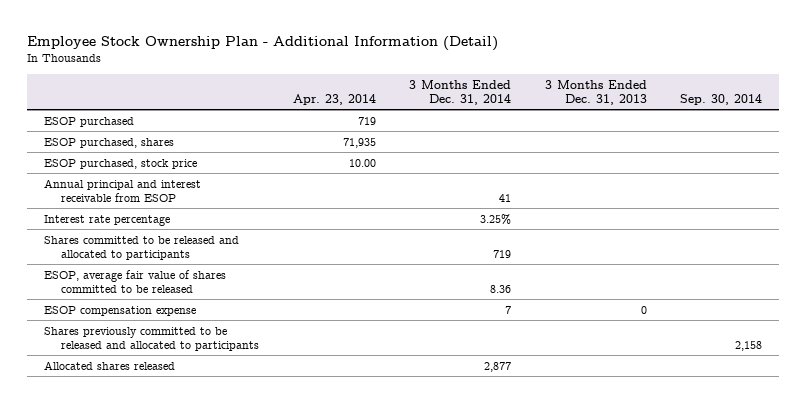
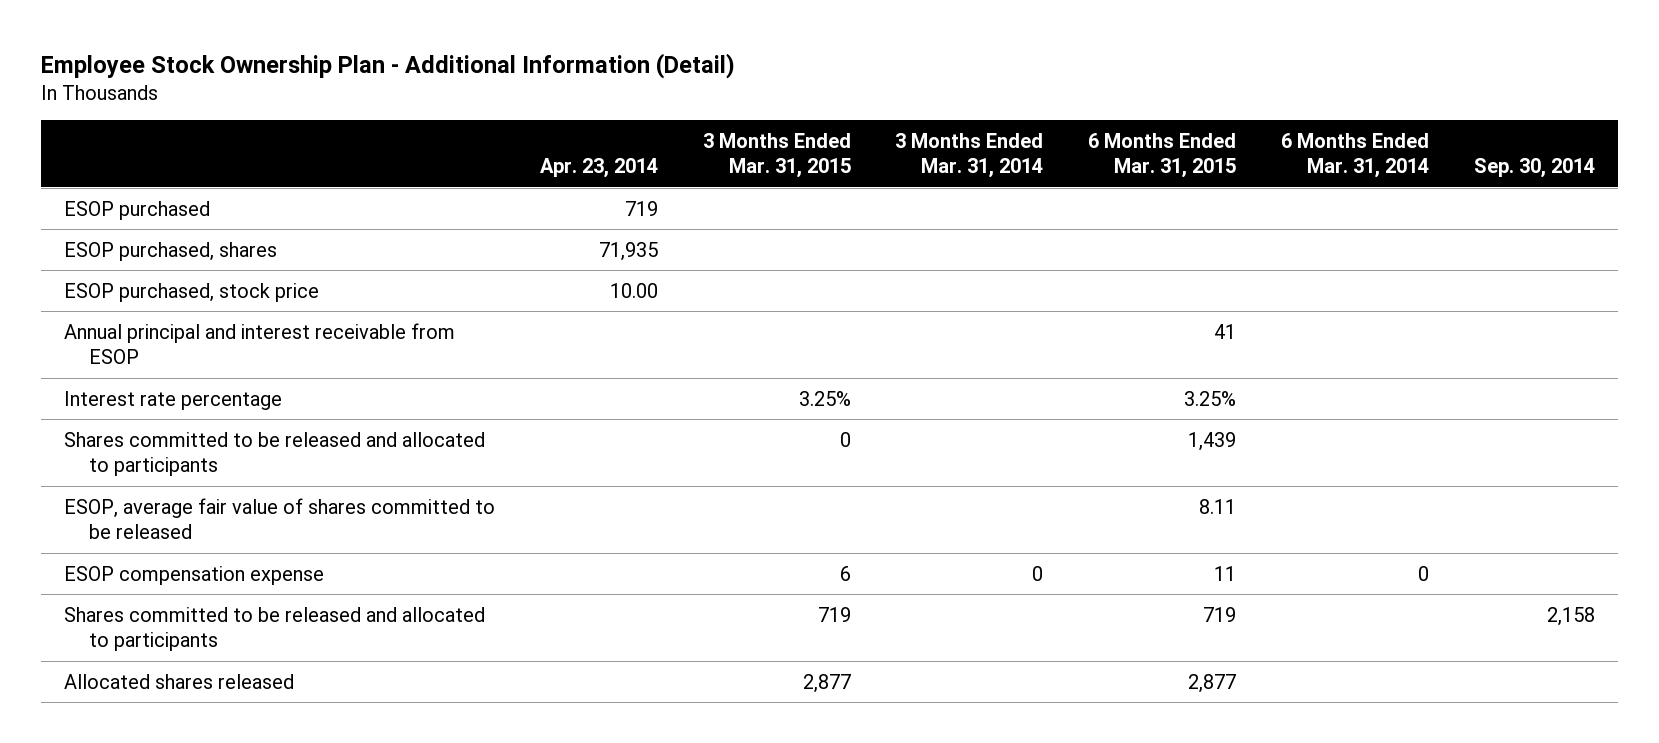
[409,79,512,105] 3 Months Ended Dec. 31, 2014 -> none
[544,79,647,105] 3 Months Ended Dec. 31, 2013 -> none
none -> [702,132,851,179] 3 Months Ended Mar. 31, 2015
none -> [895,132,1044,179] 3 Months Ended Mar. 31, 2014
none -> [1088,132,1237,179] 6 Months Ended Mar. 31, 2015
none -> [1281,132,1430,179] 6 Months Ended Mar. 31, 2014
[43,326,260,351] Shares previously committed to be released and allocated to participants -> [63,606,485,652] Shares committed to be released and allocated to participants

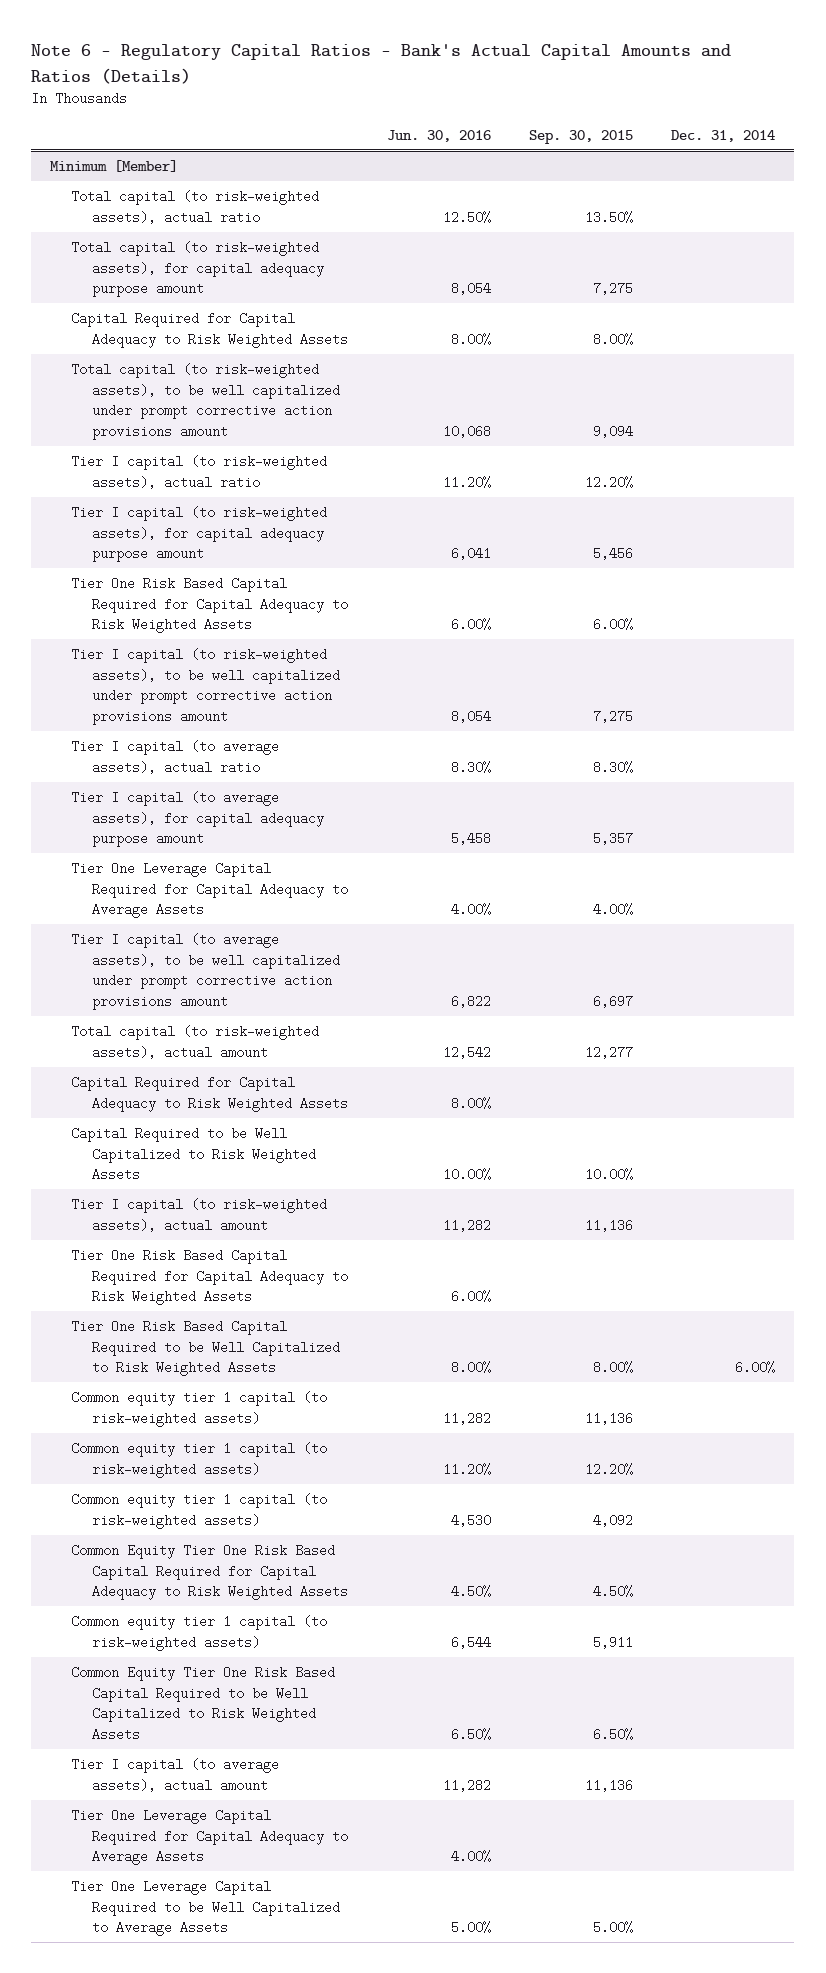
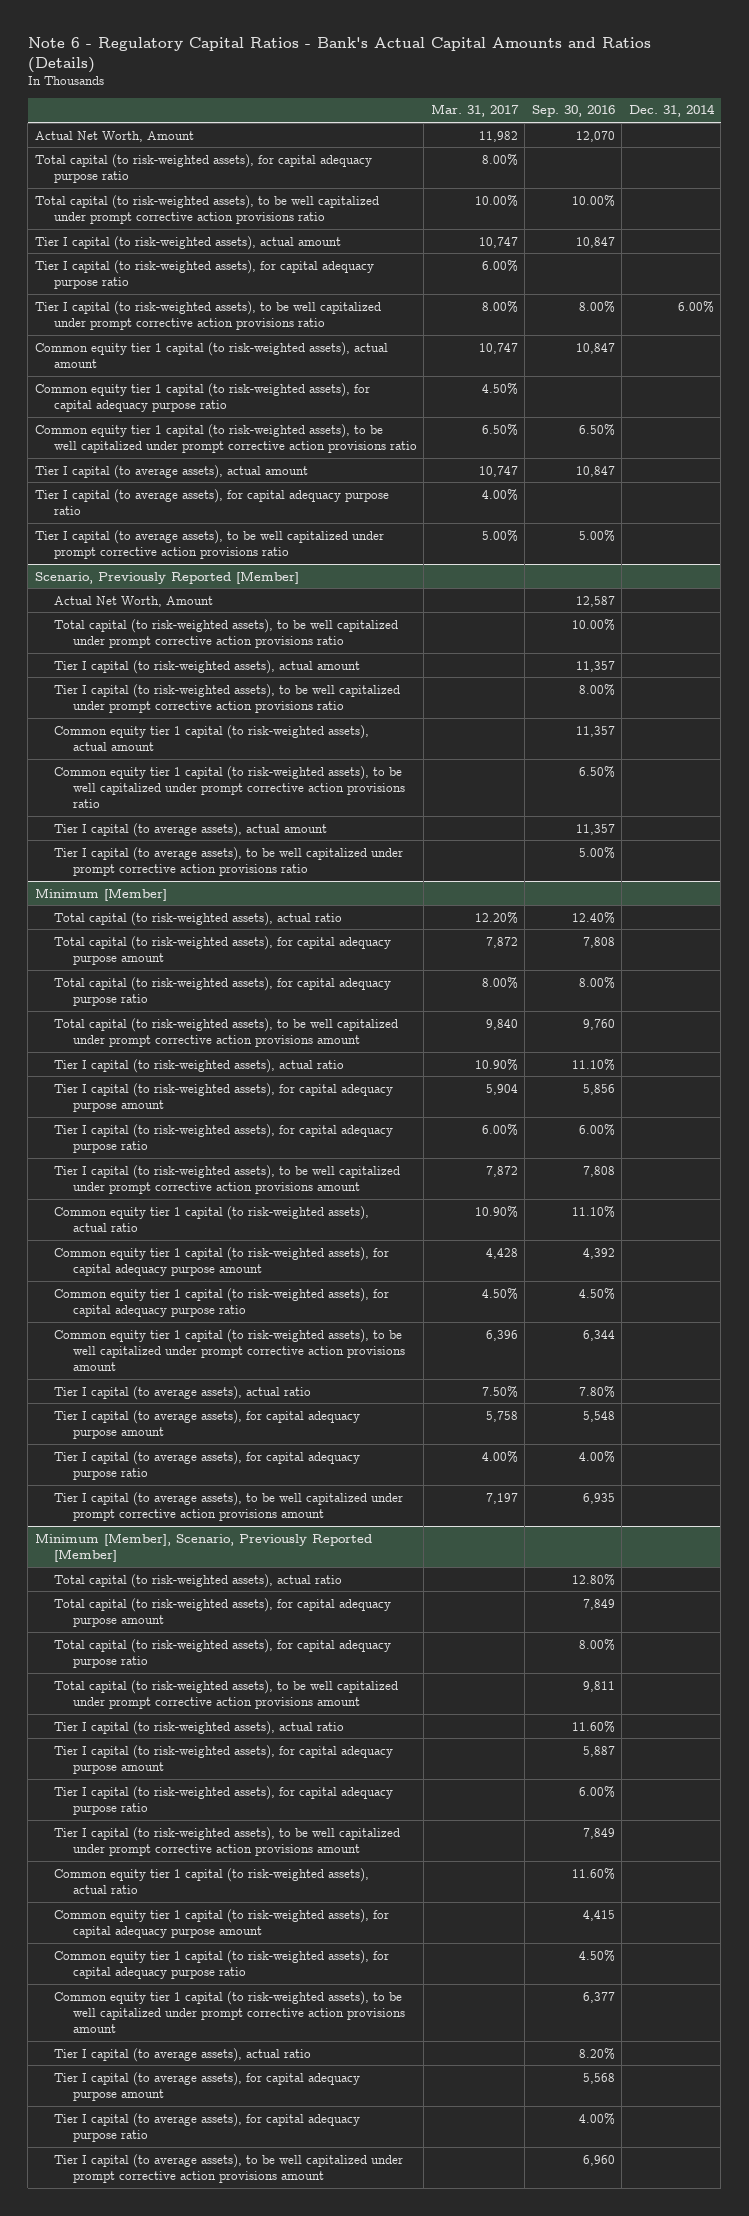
[386,129,491,142] Jun. 30, 2016 -> none
[528,129,633,144] Sep. 30, 2015 -> none
none -> [430,104,519,118] Mar. 31, 2017
none -> [531,105,615,118] Sep. 30, 2016
none -> [34,130,194,142] Actual Net Worth, Amount
none -> [34,153,372,183] Total capital (to risk-weighted assets), for capital adequacy purpose ratio
none -> [34,194,379,224] Total capital (to risk-weighted assets), to be well capitalized under prompt corrective action provisions ratio
none -> [34,235,341,250] Tier I capital (to risk-weighted assets), actual amount
none -> [34,259,374,289] Tier I capital (to risk-weighted assets), for capital adequacy purpose ratio
none -> [34,300,381,330] Tier I capital (to risk-weighted assets), to be well capitalized under prompt corrective action provisions ratio
none -> [34,341,388,368] Common equity tier 1 capital (to risk-weighted assets), actual amount
none -> [34,382,370,412] Common equity tier 1 capital (to risk-weighted assets), for capital adequacy purpose ratio
none -> [34,423,417,453] Common equity tier 1 capital (to risk-weighted assets), to be well capitalized under prompt corrective action provisions ratio
none -> [34,464,308,479] Tier I capital (to average assets), actual amount
none -> [34,488,389,515] Tier I capital (to average assets), for capital adequacy purpose ratio
none -> [34,529,384,559] Tier I capital (to average assets), to be well capitalized under prompt corrective action provisions ratio
none -> [34,570,299,584] Scenario, Previously Reported [Member]
none -> [53,595,213,607] Actual Net Worth, Amount
none -> [53,618,398,648] Total capital (to risk-weighted assets), to be well capitalized under prompt corrective action provisions ratio
none -> [53,659,360,674] Tier I capital (to risk-weighted assets), actual amount
none -> [53,683,400,713] Tier I capital (to risk-weighted assets), to be well capitalized under prompt corrective action provisions ratio
none -> [53,724,369,751] Common equity tier 1 capital (to risk-weighted assets), actual amount
none -> [53,765,405,809] Common equity tier 1 capital (to risk-weighted assets), to be well capitalized under prompt corrective action provisions ratio
none -> [53,822,327,837] Tier I capital (to average assets), actual amount
none -> [53,846,403,876] Tier I capital (to average assets), to be well capitalized under prompt corrective action provisions ratio
[71,311,349,348] Capital Required for Capital Adequacy to Risk Weighted Assets -> [53,976,391,1006] Total capital (to risk-weighted assets), for capital adequacy purpose ratio
[71,576,349,634] Tier One Risk Based Capital Required for Capital Adequacy to Risk Weighted Assets -> [53,1123,393,1153] Tier I capital (to risk-weighted assets), for capital adequacy purpose ratio
none -> [53,1205,369,1232] Common equity tier 1 capital (to risk-weighted assets), actual ratio
none -> [53,1246,389,1276] Common equity tier 1 capital (to risk-weighted assets), for capital adequacy purpose amount
none -> [53,1287,389,1317] Common equity tier 1 capital (to risk-weighted assets), for capital adequacy purpose ratio
none -> [53,1328,405,1372] Common equity tier 1 capital (to risk-weighted assets), to be well capitalized under prompt corrective action provisions amount
[71,861,349,919] Tier One Leverage Capital Required for Capital Adequacy to Average Assets -> [53,1450,360,1480] Tier I capital (to average assets), for capital adequacy purpose ratio
[71,1024,320,1059] Total capital (to risk-weighted assets), actual amount -> none
[71,1075,349,1112] Capital Required for Capital Adequacy to Risk Weighted Assets -> none
[71,1126,317,1182] Capital Required to be Well Capitalized to Risk Weighted Assets -> none
[71,1197,328,1232] Tier I capital (to risk-weighted assets), actual amount -> none
[71,1248,349,1306] Tier One Risk Based Capital Required for Capital Adequacy to Risk Weighted Assets -> none
[71,1319,341,1377] Tier One Risk Based Capital Required to be Well Capitalized to Risk Weighted Assets -> none
[71,1390,328,1427] Common equity tier 1 capital (to risk-weighted assets) -> none
[71,1441,328,1478] Common equity tier 1 capital (to risk-weighted assets) -> none
[71,1492,328,1529] Common equity tier 1 capital (to risk-weighted assets) -> none
[71,1543,349,1601] Common Equity Tier One Risk Based Capital Required for Capital Adequacy to Risk Weighted Assets -> none
[71,1614,328,1651] Common equity tier 1 capital (to risk-weighted assets) -> none
[71,1665,336,1741] Common Equity Tier One Risk Based Capital Required to be Well Capitalized to Risk Weighted Assets -> none
[71,1757,280,1792] Tier I capital (to average assets), actual amount -> none
[71,1808,349,1866] Tier One Leverage Capital Required for Capital Adequacy to Average Assets -> none
[71,1879,341,1937] Tier One Leverage Capital Required to be Well Capitalized to Average Assets -> none
none -> [34,1532,372,1562] Minimum [Member], Scenario, Previously Reported [Member]
none -> [53,1573,342,1588] Total capital (to risk-weighted assets), actual ratio
none -> [53,1597,391,1627] Total capital (to risk-weighted assets), for capital adequacy purpose amount
none -> [53,1638,391,1668] Total capital (to risk-weighted assets), for capital adequacy purpose ratio
none -> [53,1679,398,1709] Total capital (to risk-weighted assets), to be well capitalized under prompt corrective action provisions amount
none -> [53,1720,344,1735] Tier I capital (to risk-weighted assets), actual ratio
none -> [53,1744,393,1774] Tier I capital (to risk-weighted assets), for capital adequacy purpose amount
none -> [53,1785,393,1815] Tier I capital (to risk-weighted assets), for capital adequacy purpose ratio
none -> [53,1826,400,1856] Tier I capital (to risk-weighted assets), to be well capitalized under prompt corrective action provisions amount
none -> [53,1867,369,1894] Common equity tier 1 capital (to risk-weighted assets), actual ratio
none -> [53,1908,389,1938] Common equity tier 1 capital (to risk-weighted assets), for capital adequacy purpose amount
none -> [53,1949,389,1979] Common equity tier 1 capital (to risk-weighted assets), for capital adequacy purpose ratio
none -> [53,1990,405,2034] Common equity tier 1 capital (to risk-weighted assets), to be well capitalized under prompt corrective action provisions amount
none -> [53,2047,311,2062] Tier I capital (to average assets), actual ratio
none -> [53,2071,360,2101] Tier I capital (to average assets), for capital adequacy purpose amount
none -> [53,2112,360,2142] Tier I capital (to average assets), for capital adequacy purpose ratio
none -> [53,2153,403,2183] Tier I capital (to average assets), to be well capitalized under prompt corrective action provisions amount

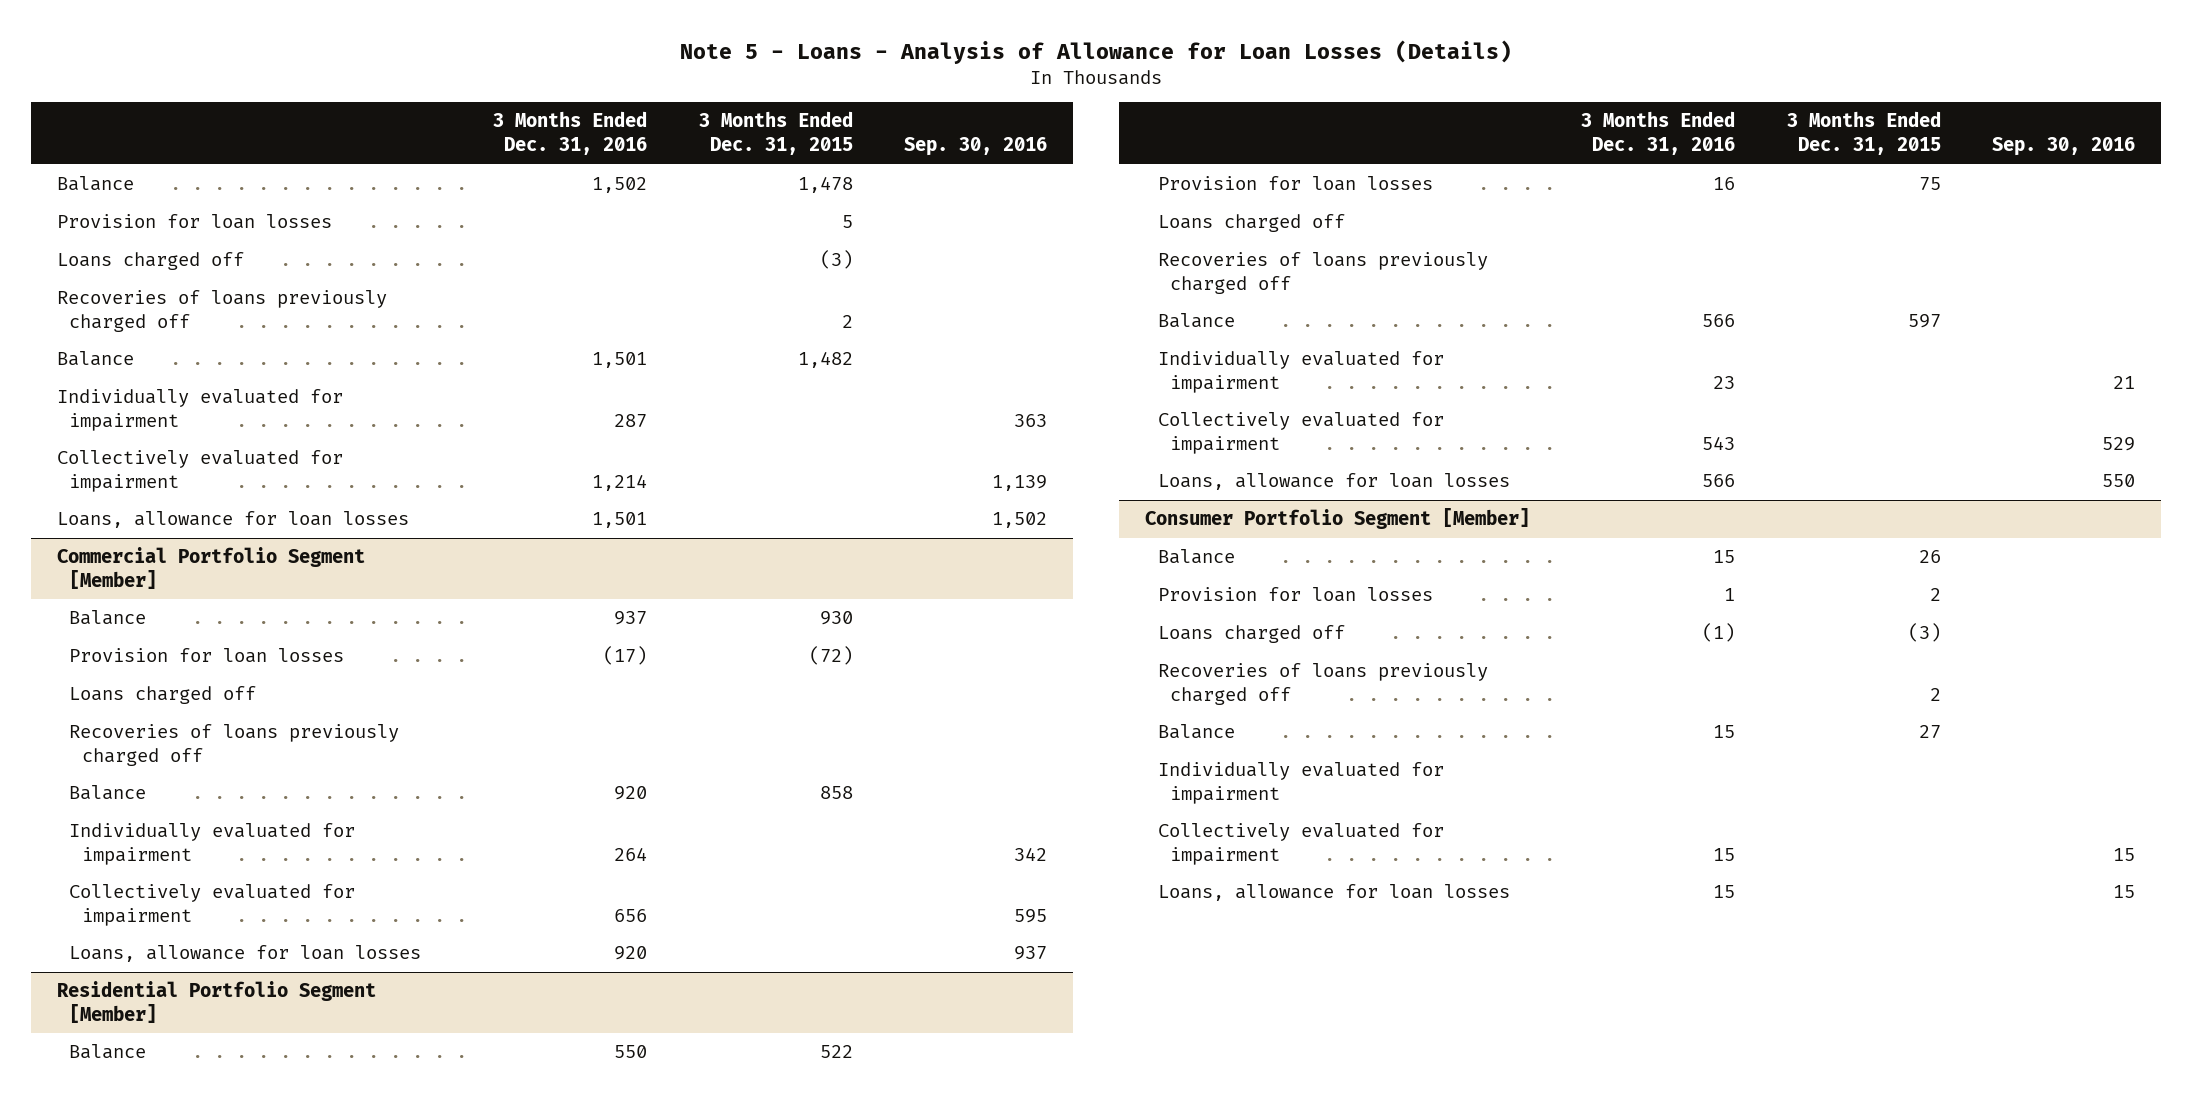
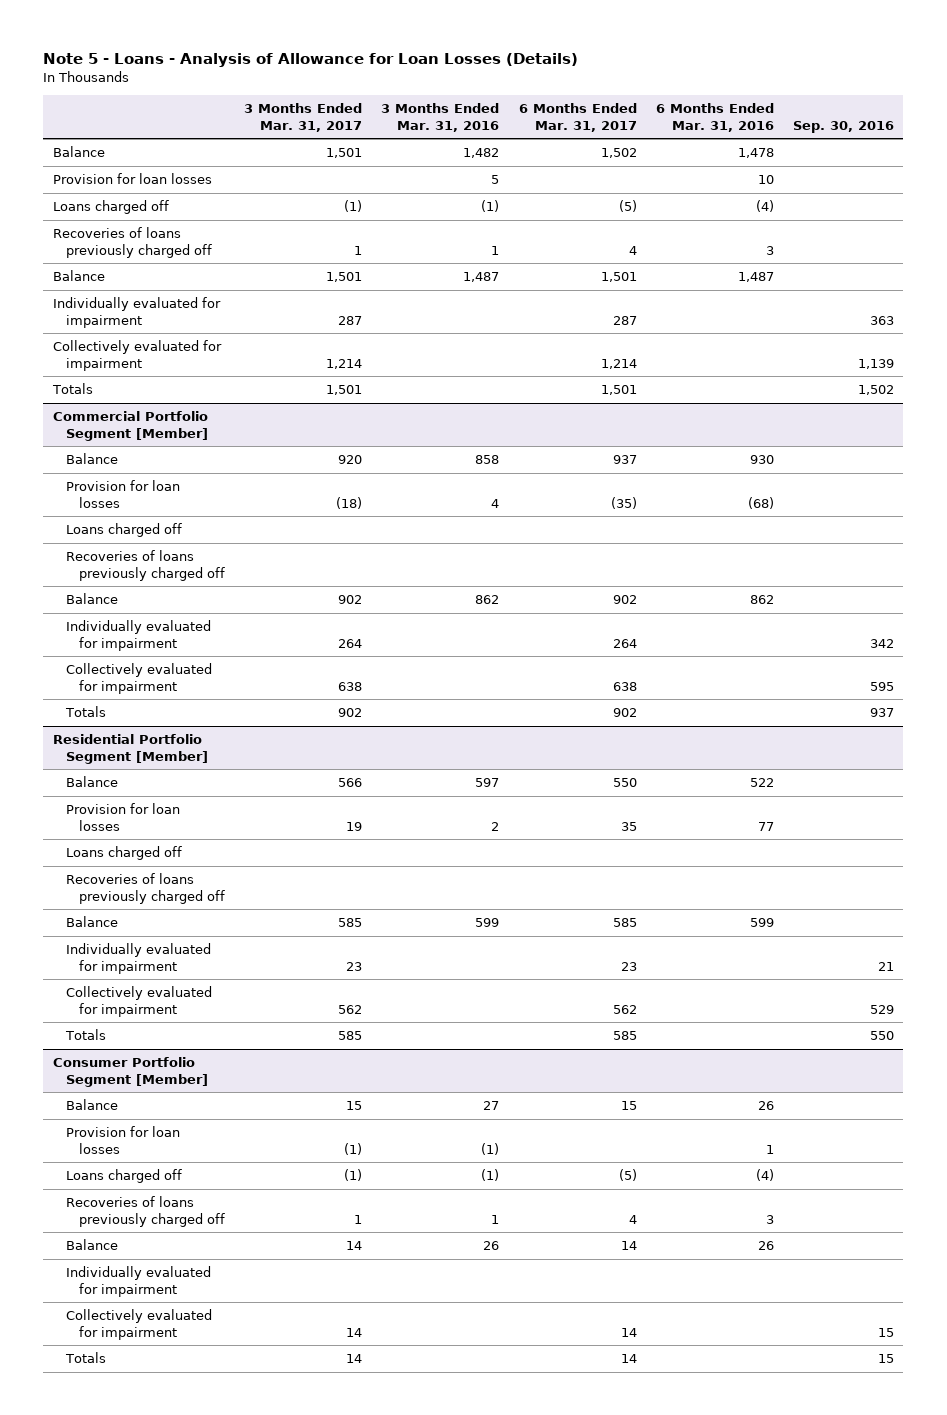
[493,111,648,156] 3 Months Ended Dec. 31, 2016 -> none
[698,111,853,156] 3 Months Ended Dec. 31, 2015 -> none
none -> [244,103,363,132] 3 Months Ended Mar. 31, 2017
none -> [381,103,500,132] 3 Months Ended Mar. 31, 2016
none -> [518,103,637,132] 6 Months Ended Mar. 31, 2017
none -> [655,103,774,132] 6 Months Ended Mar. 31, 2016
[56,511,409,529] Loans, allowance for loan losses -> [51,383,93,395] Totals
[69,945,422,963] Loans, allowance for loan losses -> [65,706,107,718] Totals
[1157,473,1510,491] Loans, allowance for loan losses -> [65,1029,107,1041] Totals
[1157,884,1510,902] Loans, allowance for loan losses -> [65,1352,107,1364] Totals

